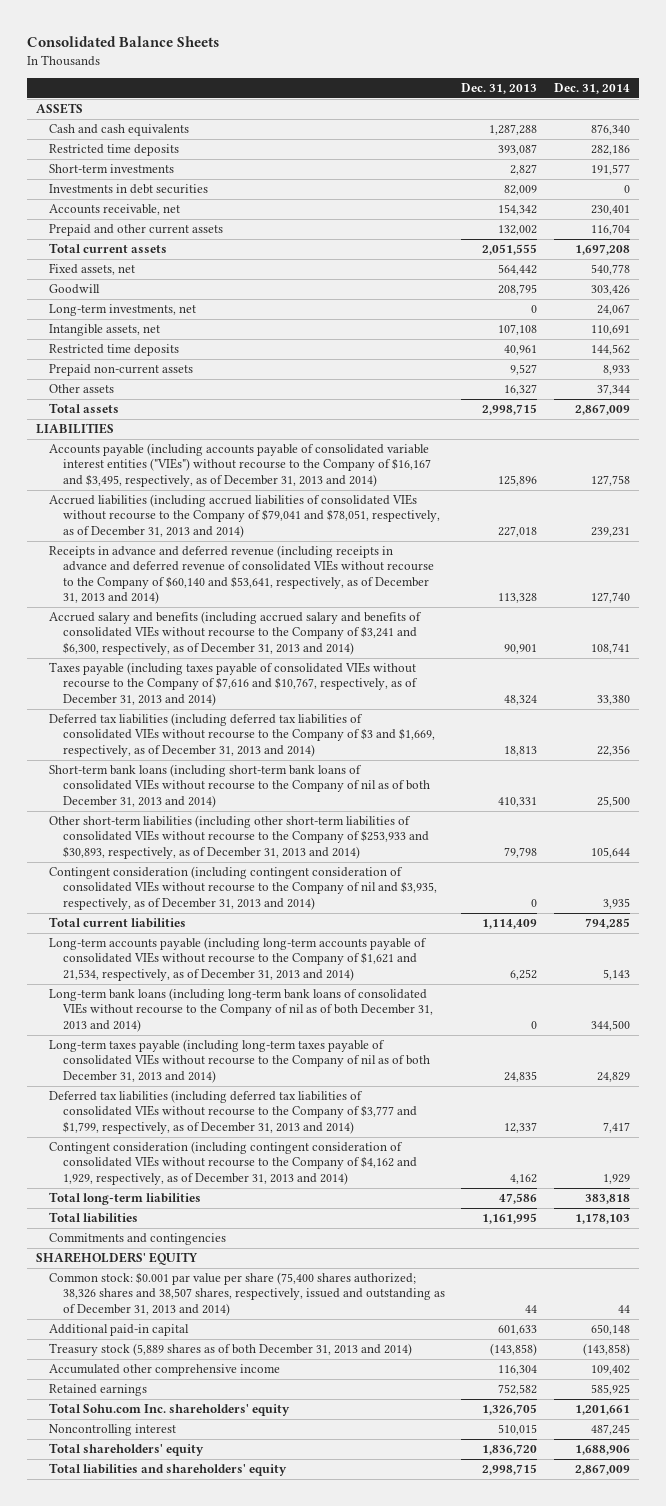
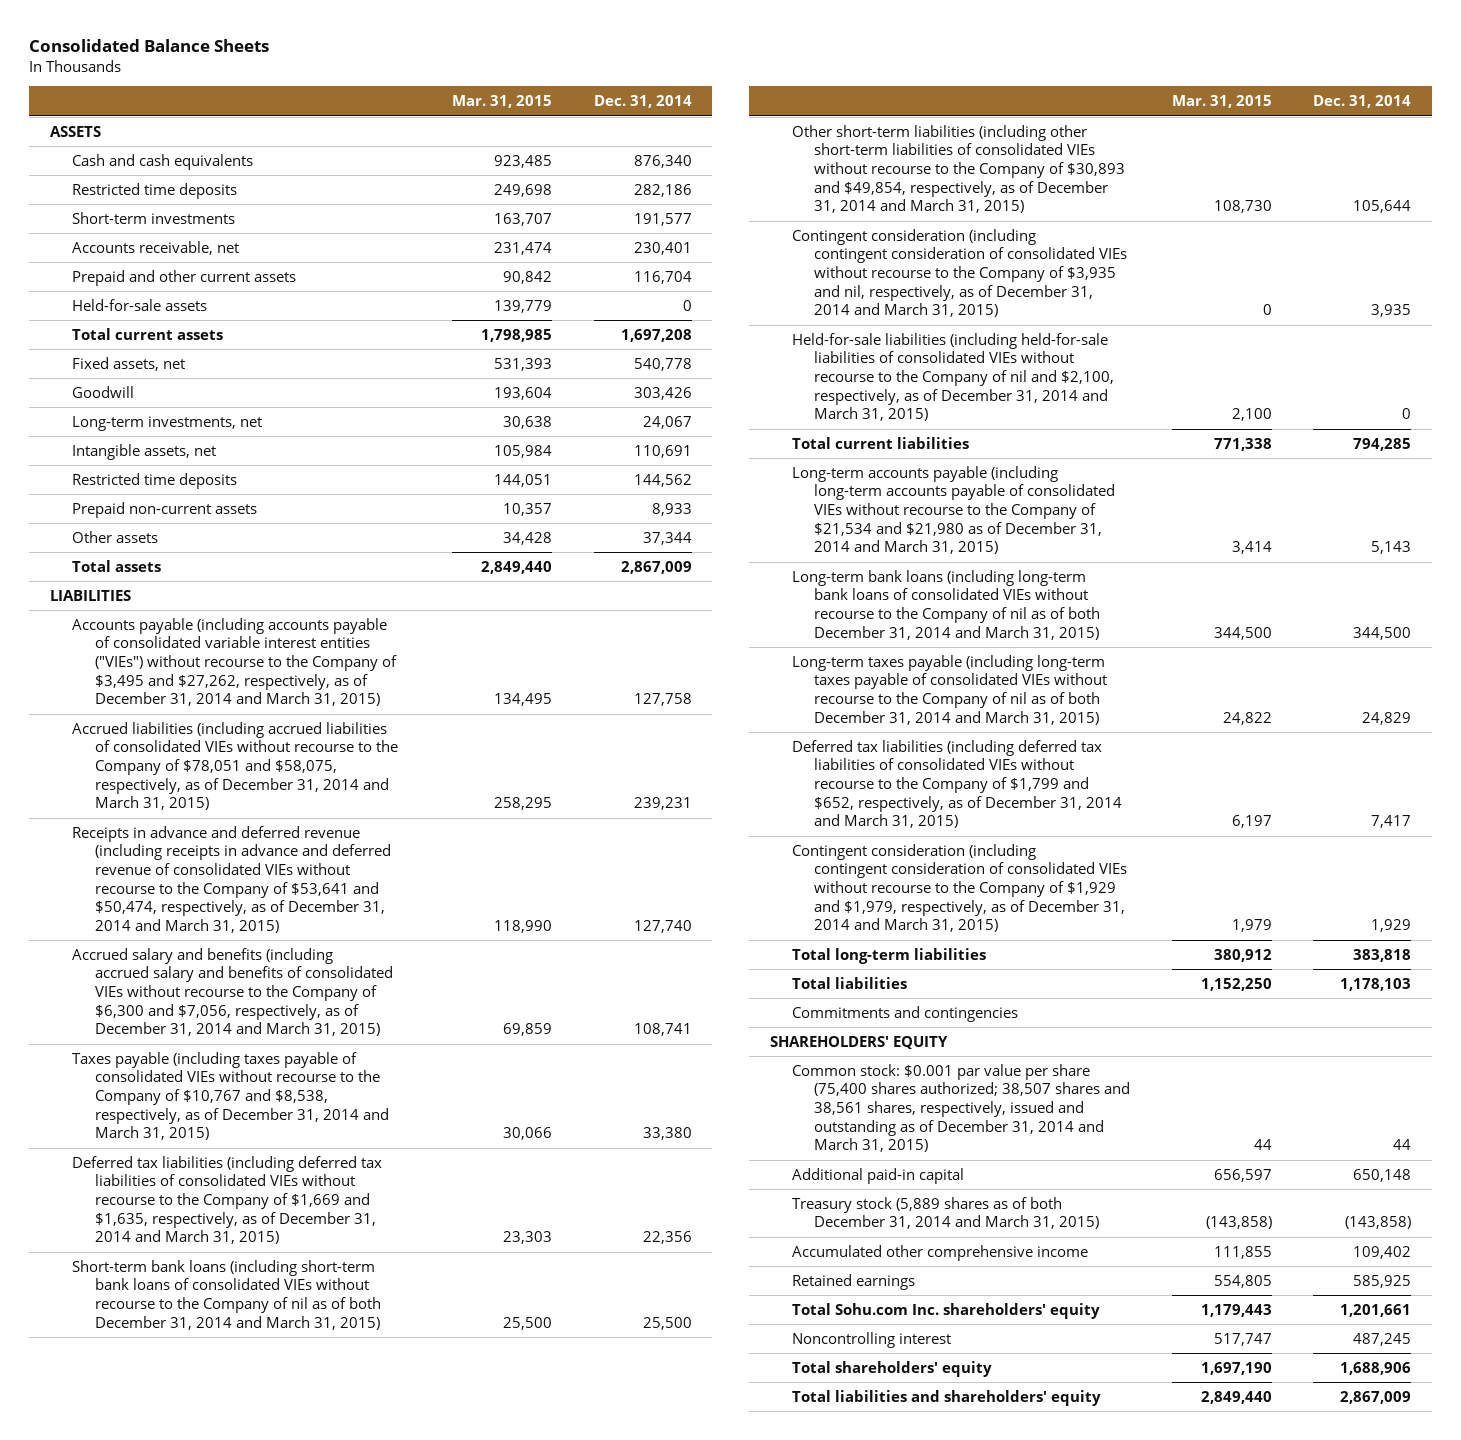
[461,83,538,95] Dec. 31, 2013 -> none
none -> [452,95,553,109] Mar. 31, 2015
[49,184,209,195] Investments in debt securities -> none
none -> [72,298,208,311] Held-for-sale assets
[49,443,431,487] Accounts payable (including accounts payable of consolidated variable interest entities ("VIEs") without recourse to the Company of $16,167 and $3,495, respectively, as of December 31, 2013 and 2014) -> [72,617,397,707] Accounts payable (including accounts payable of consolidated variable interest entities ("VIEs") without recourse to the Company of $3,495 and $27,262, respectively, as of December 31, 2014 and March 31, 2015)
[49,494,440,538] Accrued liabilities (including accrued liabilities of consolidated VIEs without recourse to the Company of $79,041 and $78,051, respectively, as of December 31, 2013 and 2014) -> [72,721,398,811] Accrued liabilities (including accrued liabilities of consolidated VIEs without recourse to the Company of $78,051 and $58,075, respectively, as of December 31, 2014 and March 31, 2015)
[49,545,434,605] Receipts in advance and deferred revenue (including receipts in advance and deferred revenue of consolidated VIEs without recourse to the Company of $60,140 and $53,641, respectively, as of December 31, 2013 and 2014) -> [72,825,391,933] Receipts in advance and deferred revenue (including receipts in advance and deferred revenue of consolidated VIEs without recourse to the Company of $53,641 and $50,474, respectively, as of December 31, 2014 and March 31, 2015)
[49,611,423,655] Accrued salary and benefits (including accrued salary and benefits of consolidated VIEs without recourse to the Company of $3,241 and $6,300, respectively, as of December 31, 2013 and 2014) -> [72,947,393,1037] Accrued salary and benefits (including accrued salary and benefits of consolidated VIEs without recourse to the Company of $6,300 and $7,056, respectively, as of December 31, 2014 and March 31, 2015)
[49,662,418,706] Taxes payable (including taxes payable of consolidated VIEs without recourse to the Company of $7,616 and $10,767, respectively, as of December 31, 2013 and 2014) -> [72,1051,389,1141] Taxes payable (including taxes payable of consolidated VIEs without recourse to the Company of $10,767 and $8,538, respectively, as of December 31, 2014 and March 31, 2015)
[49,713,435,757] Deferred tax liabilities (including deferred tax liabilities of consolidated VIEs without recourse to the Company of $3 and $1,669, respectively, as of December 31, 2013 and 2014) -> [72,1155,383,1245] Deferred tax liabilities (including deferred tax liabilities of consolidated VIEs without recourse to the Company of $1,669 and $1,635, respectively, as of December 31, 2014 and March 31, 2015)
[49,764,430,808] Short-term bank loans (including short-term bank loans of consolidated VIEs without recourse to the Company of nil as of both December 31, 2013 and 2014) -> [72,1259,381,1330] Short-term bank loans (including short-term bank loans of consolidated VIEs without recourse to the Company of nil as of both December 31, 2014 and March 31, 2015)
[49,815,429,859] Other short-term liabilities (including other short-term liabilities of consolidated VIEs without recourse to the Company of $253,933 and $30,893, respectively, as of December 31, 2013 and 2014) -> [791,124,1126,214] Other short-term liabilities (including other short-term liabilities of consolidated VIEs without recourse to the Company of $30,893 and $49,854, respectively, as of December 31, 2014 and March 31, 2015)
[49,866,437,910] Contingent consideration (including contingent consideration of consolidated VIEs without recourse to the Company of nil and $3,935, respectively, as of December 31, 2013 and 2014) -> [791,228,1128,318] Contingent consideration (including contingent consideration of consolidated VIEs without recourse to the Company of $3,935 and nil, respectively, as of December 31, 2014 and March 31, 2015)
none -> [791,332,1115,422] Held-for-sale liabilities (including held-for-sale liabilities of consolidated VIEs without recourse to the Company of nil and $2,100, respectively, as of December 31, 2014 and March 31, 2015)
[49,937,428,981] Long-term accounts payable (including long-term accounts payable of consolidated VIEs without recourse to the Company of $1,621 and 21,534, respectively, as of December 31, 2013 and 2014) -> [791,465,1116,555] Long-term accounts payable (including long-term accounts payable of consolidated VIEs without recourse to the Company of $21,534 and $21,980 as of December 31, 2014 and March 31, 2015)
[49,988,433,1032] Long-term bank loans (including long-term bank loans of consolidated VIEs without recourse to the Company of nil as of both December 31, 2013 and 2014) -> [791,569,1101,640] Long-term bank loans (including long-term bank loans of consolidated VIEs without recourse to the Company of nil as of both December 31, 2014 and March 31, 2015)
[49,1039,430,1083] Long-term taxes payable (including long-term taxes payable of consolidated VIEs without recourse to the Company of nil as of both December 31, 2013 and 2014) -> [791,654,1108,725] Long-term taxes payable (including long-term taxes payable of consolidated VIEs without recourse to the Company of nil as of both December 31, 2014 and March 31, 2015)
[49,1090,417,1134] Deferred tax liabilities (including deferred tax liabilities of consolidated VIEs without recourse to the Company of $3,777 and $1,799, respectively, as of December 31, 2013 and 2014) -> [791,739,1123,829] Deferred tax liabilities (including deferred tax liabilities of consolidated VIEs without recourse to the Company of $1,799 and $652, respectively, as of December 31, 2014 and March 31, 2015)
[49,1141,417,1185] Contingent consideration (including contingent consideration of consolidated VIEs without recourse to the Company of $4,162 and 1,929, respectively, as of December 31, 2013 and 2014) -> [791,843,1128,933] Contingent consideration (including contingent consideration of consolidated VIEs without recourse to the Company of $1,929 and $1,979, respectively, as of December 31, 2014 and March 31, 2015)
[49,1272,445,1316] Common stock: $0.001 par value per share (75,400 shares authorized; 38,326 shares and 38,507 shares, respectively, issued and outstanding as of December 31, 2013 and 2014) -> [791,1063,1131,1153] Common stock: $0.001 par value per share (75,400 shares authorized; 38,507 shares and 38,561 shares, respectively, issued and outstanding as of December 31, 2014 and March 31, 2015)
[49,1343,413,1357] Treasury stock (5,889 shares as of both December 31, 2013 and 2014) -> [791,1196,1100,1230] Treasury stock (5,889 shares as of both December 31, 2014 and March 31, 2015)

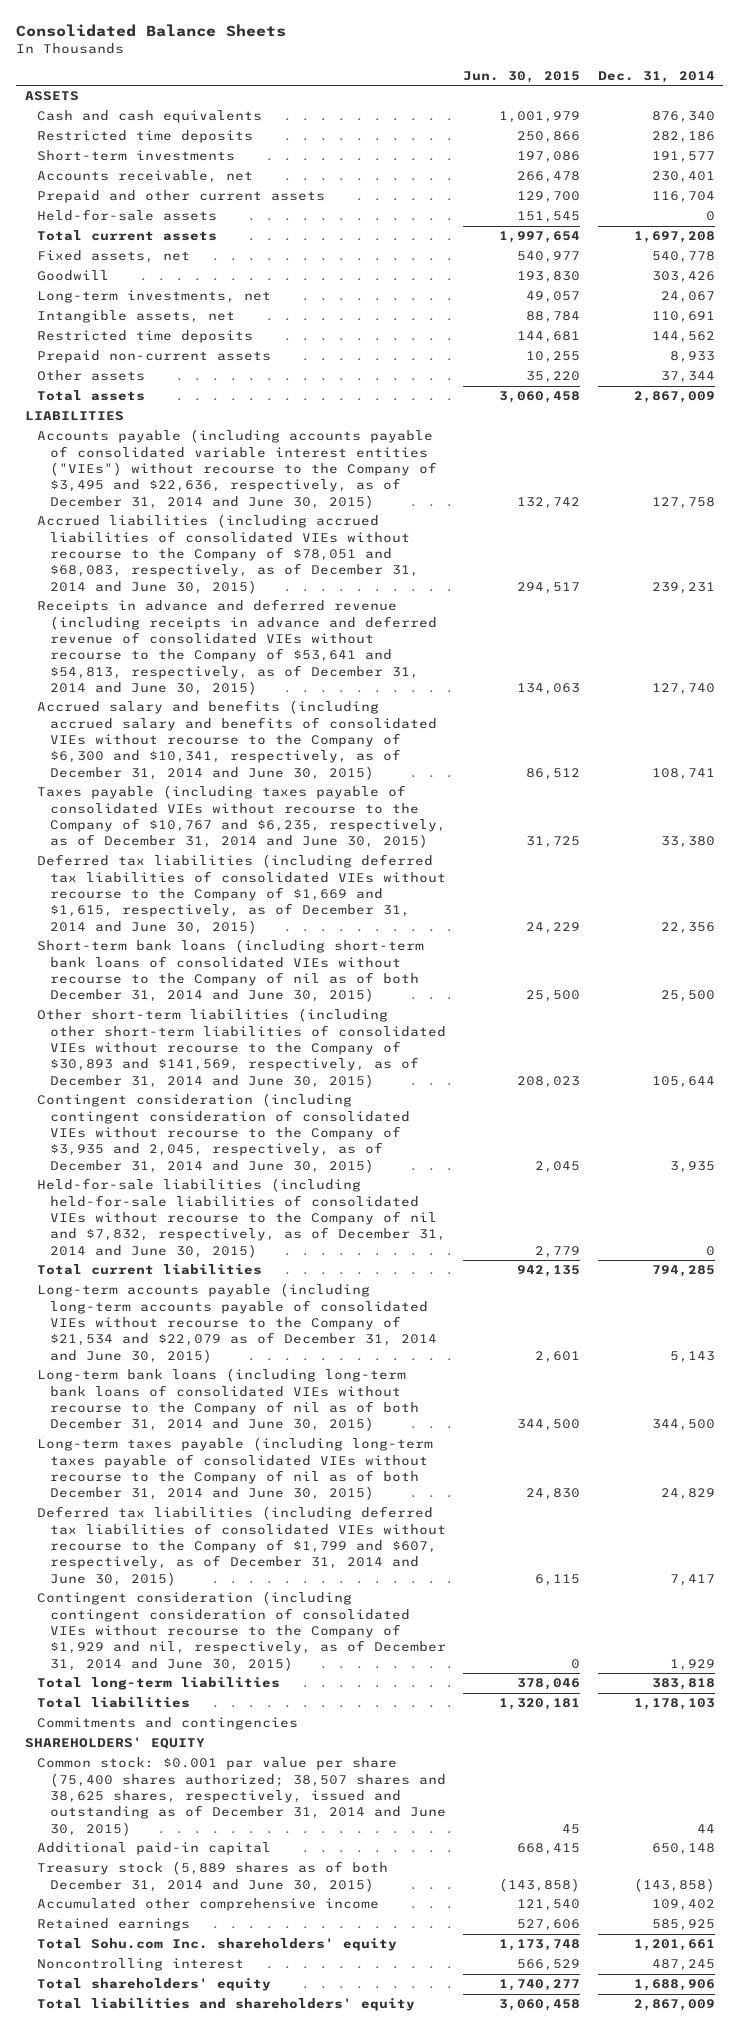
[452,95,553,109] Mar. 31, 2015 -> none
none -> [463,70,581,83] Jun. 30, 2015
[72,617,397,707] Accounts payable (including accounts payable of consolidated variable interest entities ("VIEs") without recourse to the Company of $3,495 and $27,262, respectively, as of December 31, 2014 and March 31, 2015) -> [37,429,437,509] Accounts payable (including accounts payable of consolidated variable interest entities ("VIEs") without recourse to the Company of $3,495 and $22,636, respectively, as of December 31, 2014 and June 30, 2015)
[72,721,398,811] Accrued liabilities (including accrued liabilities of consolidated VIEs without recourse to the Company of $78,051 and $58,075, respectively, as of December 31, 2014 and March 31, 2015) -> [37,514,419,594] Accrued liabilities (including accrued liabilities of consolidated VIEs without recourse to the Company of $78,051 and $68,083, respectively, as of December 31, 2014 and June 30, 2015)
[72,825,391,933] Receipts in advance and deferred revenue (including receipts in advance and deferred revenue of consolidated VIEs without recourse to the Company of $53,641 and $50,474, respectively, as of December 31, 2014 and March 31, 2015) -> [37,599,437,695] Receipts in advance and deferred revenue (including receipts in advance and deferred revenue of consolidated VIEs without recourse to the Company of $53,641 and $54,813, respectively, as of December 31, 2014 and June 30, 2015)
[72,947,393,1037] Accrued salary and benefits (including accrued salary and benefits of consolidated VIEs without recourse to the Company of $6,300 and $7,056, respectively, as of December 31, 2014 and March 31, 2015) -> [37,700,437,780] Accrued salary and benefits (including accrued salary and benefits of consolidated VIEs without recourse to the Company of $6,300 and $10,341, respectively, as of December 31, 2014 and June 30, 2015)
[72,1051,389,1141] Taxes payable (including taxes payable of consolidated VIEs without recourse to the Company of $10,767 and $8,538, respectively, as of December 31, 2014 and March 31, 2015) -> [37,785,446,849] Taxes payable (including taxes payable of consolidated VIEs without recourse to the Company of $10,767 and $6,235, respectively, as of December 31, 2014 and June 30, 2015)
[72,1155,383,1245] Deferred tax liabilities (including deferred tax liabilities of consolidated VIEs without recourse to the Company of $1,669 and $1,635, respectively, as of December 31, 2014 and March 31, 2015) -> [37,854,446,934] Deferred tax liabilities (including deferred tax liabilities of consolidated VIEs without recourse to the Company of $1,669 and $1,615, respectively, as of December 31, 2014 and June 30, 2015)
[72,1259,381,1330] Short-term bank loans (including short-term bank loans of consolidated VIEs without recourse to the Company of nil as of both December 31, 2014 and March 31, 2015) -> [37,939,425,1003] Short-term bank loans (including short-term bank loans of consolidated VIEs without recourse to the Company of nil as of both December 31, 2014 and June 30, 2015)
[791,124,1126,214] Other short-term liabilities (including other short-term liabilities of consolidated VIEs without recourse to the Company of $30,893 and $49,854, respectively, as of December 31, 2014 and March 31, 2015) -> [37,1008,446,1088] Other short-term liabilities (including other short-term liabilities of consolidated VIEs without recourse to the Company of $30,893 and $141,569, respectively, as of December 31, 2014 and June 30, 2015)
[791,228,1128,318] Contingent consideration (including contingent consideration of consolidated VIEs without recourse to the Company of $3,935 and nil, respectively, as of December 31, 2014 and March 31, 2015) -> [37,1093,410,1173] Contingent consideration (including contingent consideration of consolidated VIEs without recourse to the Company of $3,935 and 2,045, respectively, as of December 31, 2014 and June 30, 2015)
[791,332,1115,422] Held-for-sale liabilities (including held-for-sale liabilities of consolidated VIEs without recourse to the Company of nil and $2,100, respectively, as of December 31, 2014 and March 31, 2015) -> [37,1178,446,1258] Held-for-sale liabilities (including held-for-sale liabilities of consolidated VIEs without recourse to the Company of nil and $7,832, respectively, as of December 31, 2014 and June 30, 2015)
[791,465,1116,555] Long-term accounts payable (including long-term accounts payable of consolidated VIEs without recourse to the Company of $21,534 and $21,980 as of December 31, 2014 and March 31, 2015) -> [37,1283,437,1363] Long-term accounts payable (including long-term accounts payable of consolidated VIEs without recourse to the Company of $21,534 and $22,079 as of December 31, 2014 and June 30, 2015)
[791,569,1101,640] Long-term bank loans (including long-term bank loans of consolidated VIEs without recourse to the Company of nil as of both December 31, 2014 and March 31, 2015) -> [37,1368,419,1432] Long-term bank loans (including long-term bank loans of consolidated VIEs without recourse to the Company of nil as of both December 31, 2014 and June 30, 2015)
[791,654,1108,725] Long-term taxes payable (including long-term taxes payable of consolidated VIEs without recourse to the Company of nil as of both December 31, 2014 and March 31, 2015) -> [37,1437,434,1501] Long-term taxes payable (including long-term taxes payable of consolidated VIEs without recourse to the Company of nil as of both December 31, 2014 and June 30, 2015)
[791,739,1123,829] Deferred tax liabilities (including deferred tax liabilities of consolidated VIEs without recourse to the Company of $1,799 and $652, respectively, as of December 31, 2014 and March 31, 2015) -> [37,1506,446,1586] Deferred tax liabilities (including deferred tax liabilities of consolidated VIEs without recourse to the Company of $1,799 and $607, respectively, as of December 31, 2014 and June 30, 2015)
[791,843,1128,933] Contingent consideration (including contingent consideration of consolidated VIEs without recourse to the Company of $1,929 and $1,979, respectively, as of December 31, 2014 and March 31, 2015) -> [37,1591,446,1671] Contingent consideration (including contingent consideration of consolidated VIEs without recourse to the Company of $1,929 and nil, respectively, as of December 31, 2014 and June 30, 2015)
[791,1063,1131,1153] Common stock: $0.001 par value per share (75,400 shares authorized; 38,507 shares and 38,561 shares, respectively, issued and outstanding as of December 31, 2014 and March 31, 2015) -> [37,1757,446,1836] Common stock: $0.001 par value per share (75,400 shares authorized; 38,507 shares and 38,625 shares, respectively, issued and outstanding as of December 31, 2014 and June 30, 2015)
[791,1196,1100,1230] Treasury stock (5,889 shares as of both December 31, 2014 and March 31, 2015) -> [37,1861,389,1892] Treasury stock (5,889 shares as of both December 31, 2014 and June 30, 2015)

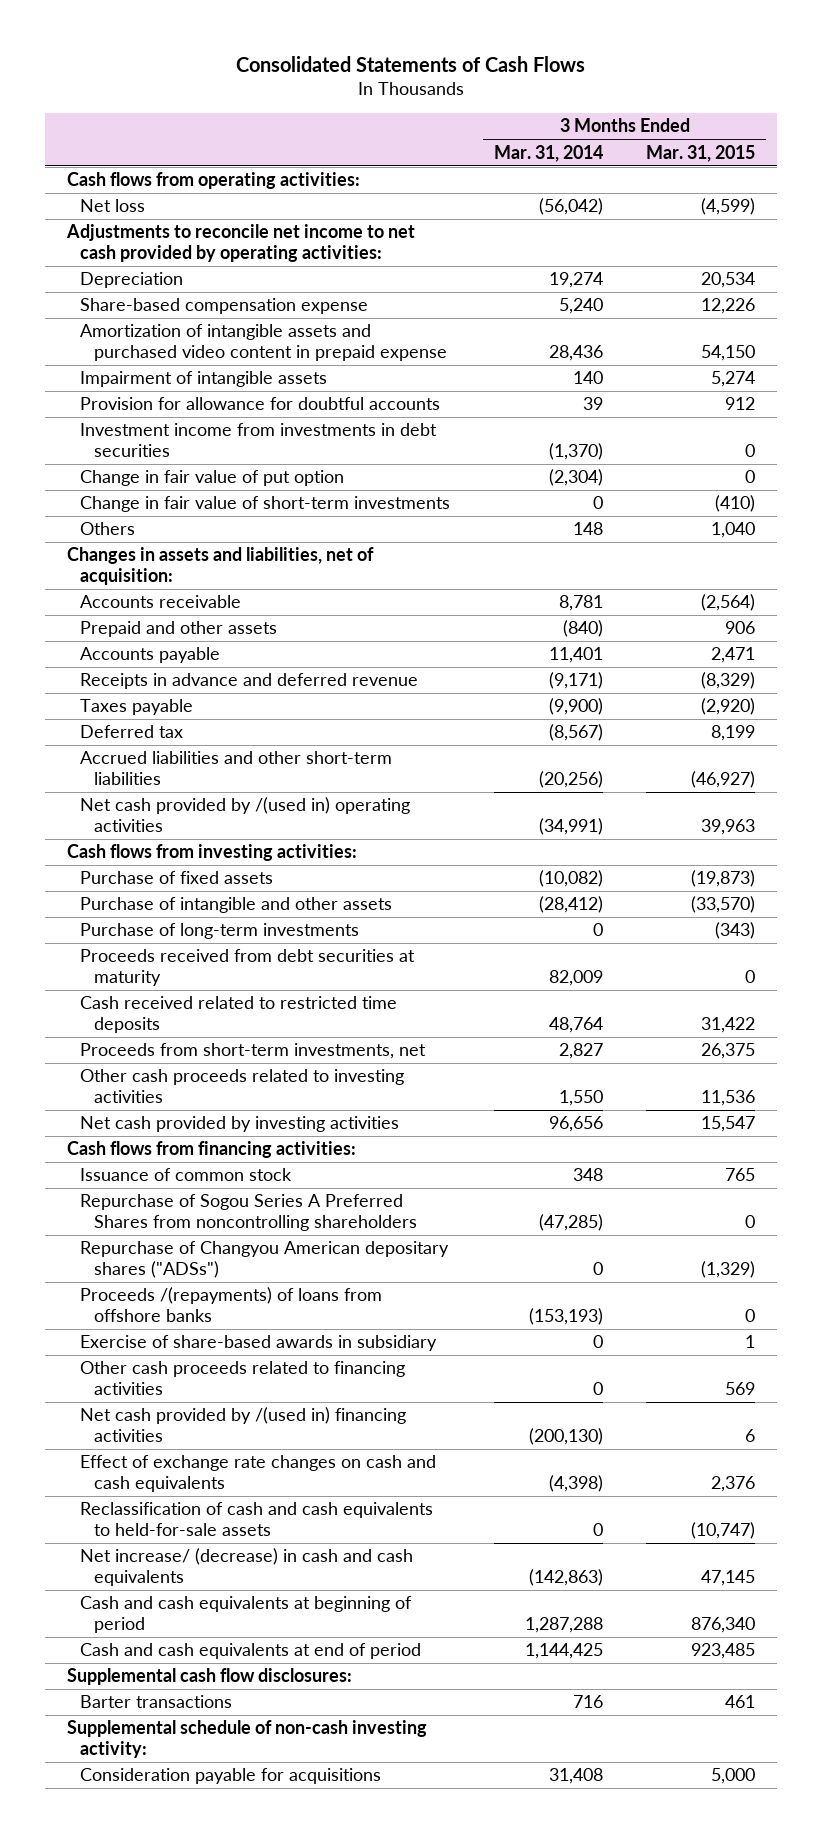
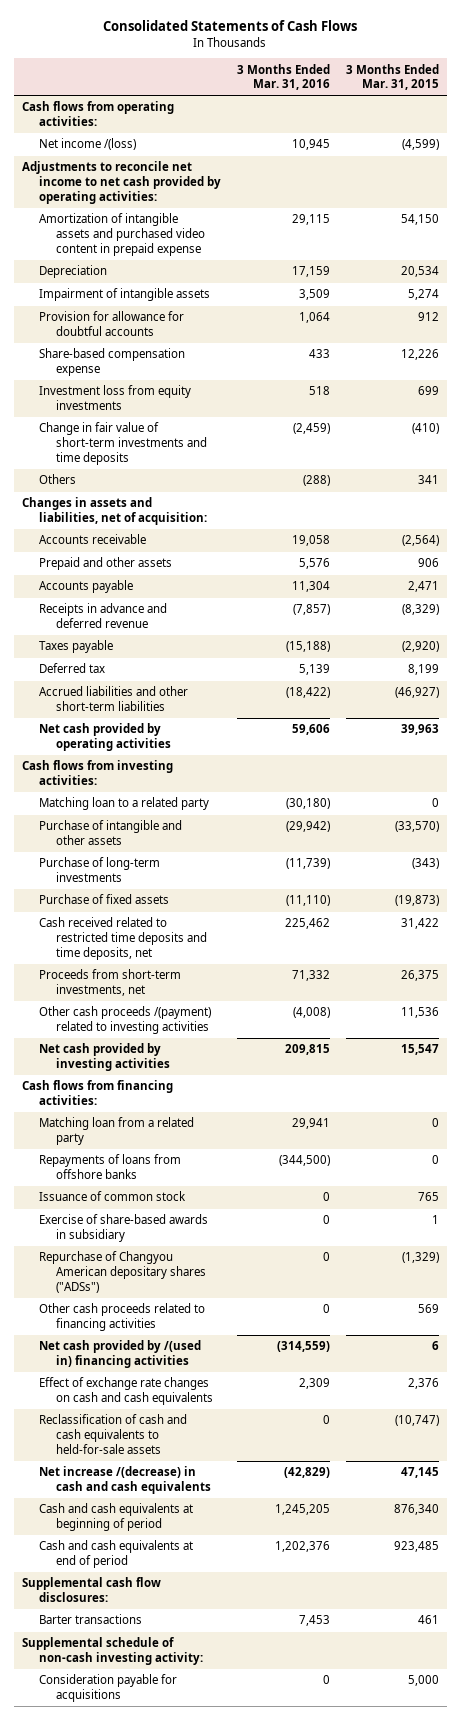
[493,144,603,162] Mar. 31, 2014 -> none
none -> [236,63,330,91] 3 Months Ended Mar. 31, 2016
[80,199,146,213] Net loss -> [38,138,136,151] Net income /(loss)
[80,272,184,289] Depreciation -> [38,265,107,279] Depreciation
[80,423,438,458] Investment income from investments in debt securities -> none
[80,470,345,487] Change in fair value of put option -> none
[80,298,369,315] Share-based compensation expense -> [38,348,185,377] Share-based compensation expense
none -> [38,385,191,411] Investment loss from equity investments
[80,496,451,513] Change in fair value of short-term investments -> [38,422,207,465] Change in fair value of short-term investments and time deposits
[711,522,756,539] 1,040 -> [418,475,440,485] 341
[80,797,411,833] Net cash provided by /(used in) operating activities -> [38,723,171,752] Net cash provided by operating activities
none -> [38,797,209,811] Matching loan to a related party
[80,949,416,987] Proceeds received from debt securities at maturity -> none
[80,871,274,885] Purchase of fixed assets -> [38,894,169,905] Purchase of fixed assets
[80,996,398,1034] Cash received related to restricted time deposits -> [38,917,207,960] Cash received related to restricted time deposits and time deposits, net
[80,1069,405,1104] Other cash proceeds related to investing activities -> [38,1006,211,1035] Other cash proceeds /(payment) related to investing activities
none -> [38,1117,194,1146] Matching loan from a related party
none -> [38,1154,181,1180] Repayments of loans from offshore banks
[80,1194,417,1232] Repurchase of Sogou Series A Preferred Shares from noncontrolling shareholders -> none
[80,1287,383,1323] Proceeds /(repayments) of loans from offshore banks -> none
[80,1241,450,1279] Repurchase of Changyou American depositary shares ("ADSs") -> [38,1251,206,1293] Repurchase of Changyou American depositary shares ("ADSs")
[80,1548,414,1587] Net increase/ (decrease) in cash and cash equivalents -> [38,1466,211,1495] Net increase /(decrease) in cash and cash equivalents

